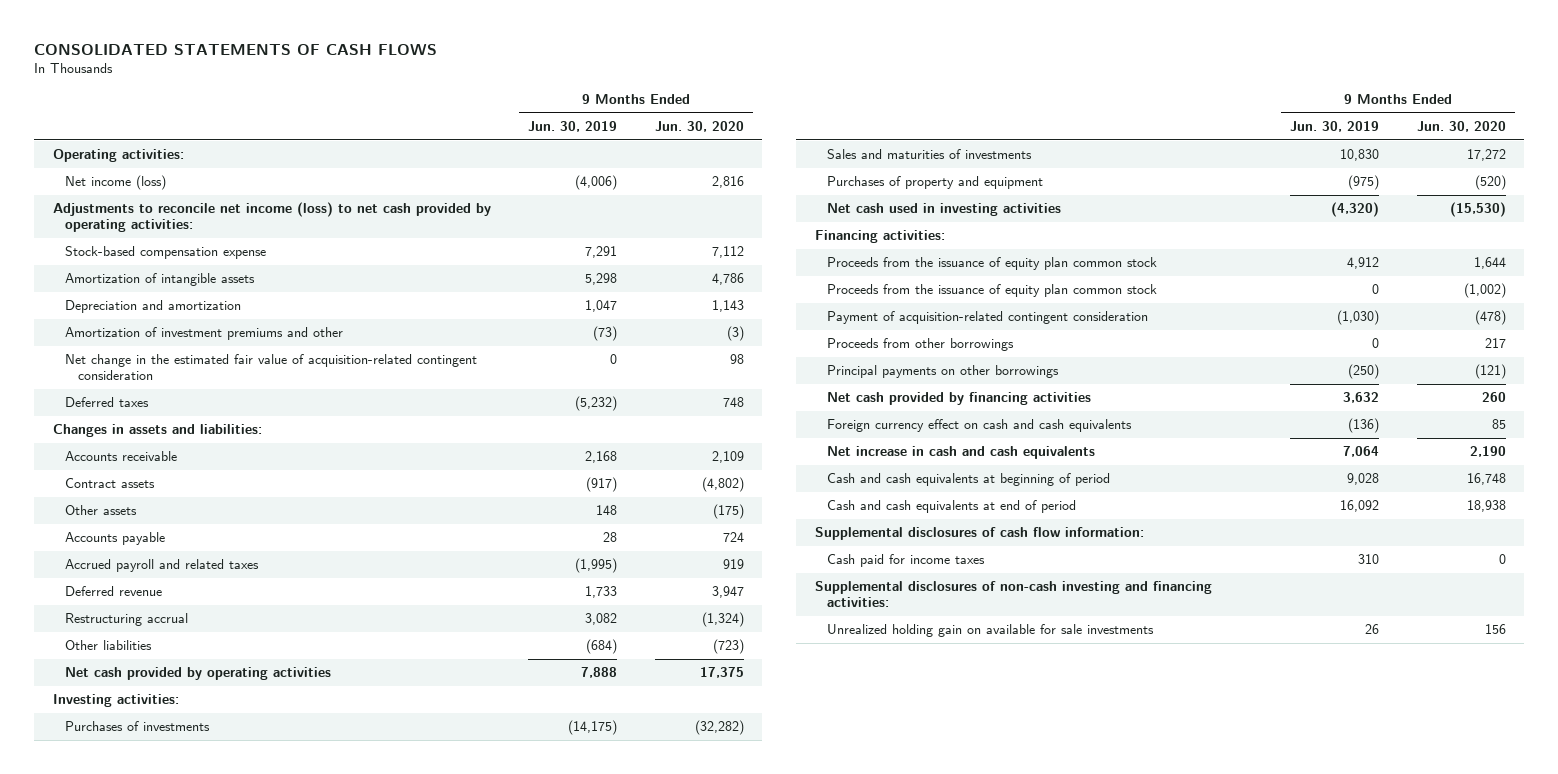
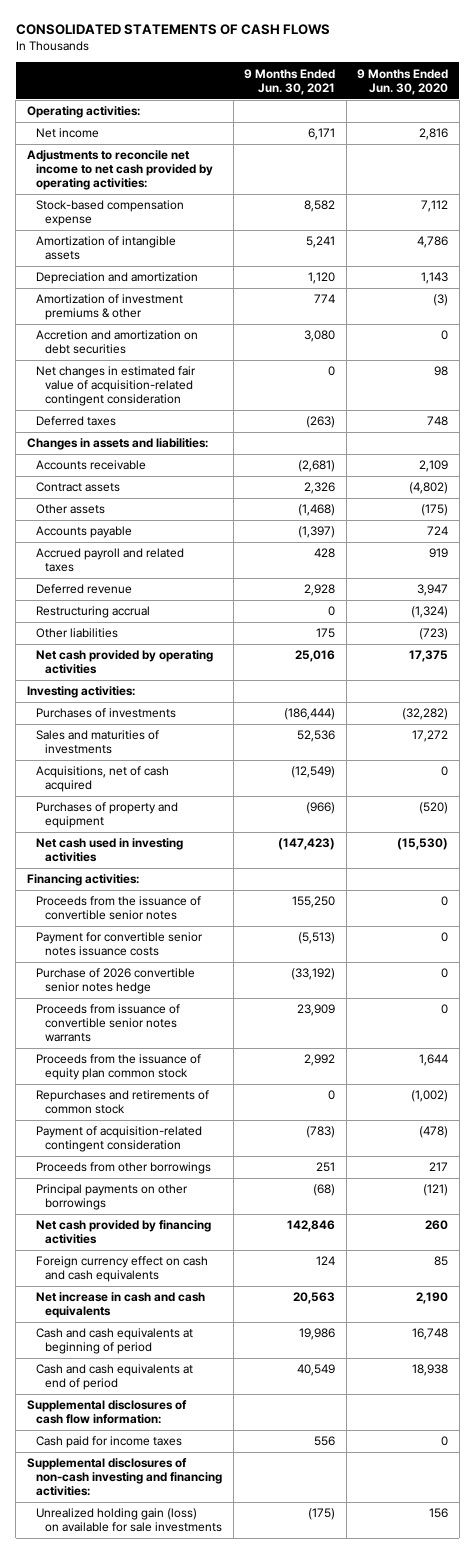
[528,120,618,132] Jun. 30, 2019 -> none
none -> [244,68,336,95] 9 Months Ended Jun. 30, 2021
[65,175,167,191] Net income (loss) -> [35,128,99,139] Net income
[52,202,491,233] Adjustments to reconcile net income (loss) to net cash provided by operating activities: -> [26,150,213,191] Adjustments to reconcile net income to net cash provided by operating activities:
[65,327,344,341] Amortization of investment premiums and other -> [35,294,183,321] Amortization of investment premiums & other
none -> [35,330,198,355] Accretion and amortization on debt securities
[65,354,478,381] Net change in the estimated fair value of acquisition-related contingent consideration -> [35,366,196,407] Net changes in estimated fair value of acquisition-related contingent consideration
none -> [35,766,169,793] Acquisitions, net of cash acquired
none -> [35,896,201,921] Proceeds from the issuance of convertible senior notes
none -> [35,932,203,957] Payment for convertible senior notes issuance costs
none -> [35,968,195,995] Purchase of 2026 convertible senior notes hedge
none -> [35,1004,180,1043] Proceeds from issuance of convertible senior notes warrants
[827,284,1158,298] Proceeds from the issuance of equity plan common stock -> [35,1090,209,1115] Repurchases and retirements of common stock
[827,624,1155,638] Unrealized holding gain on available for sale investments -> [35,1508,222,1533] Unrealized holding gain (loss) on available for sale investments

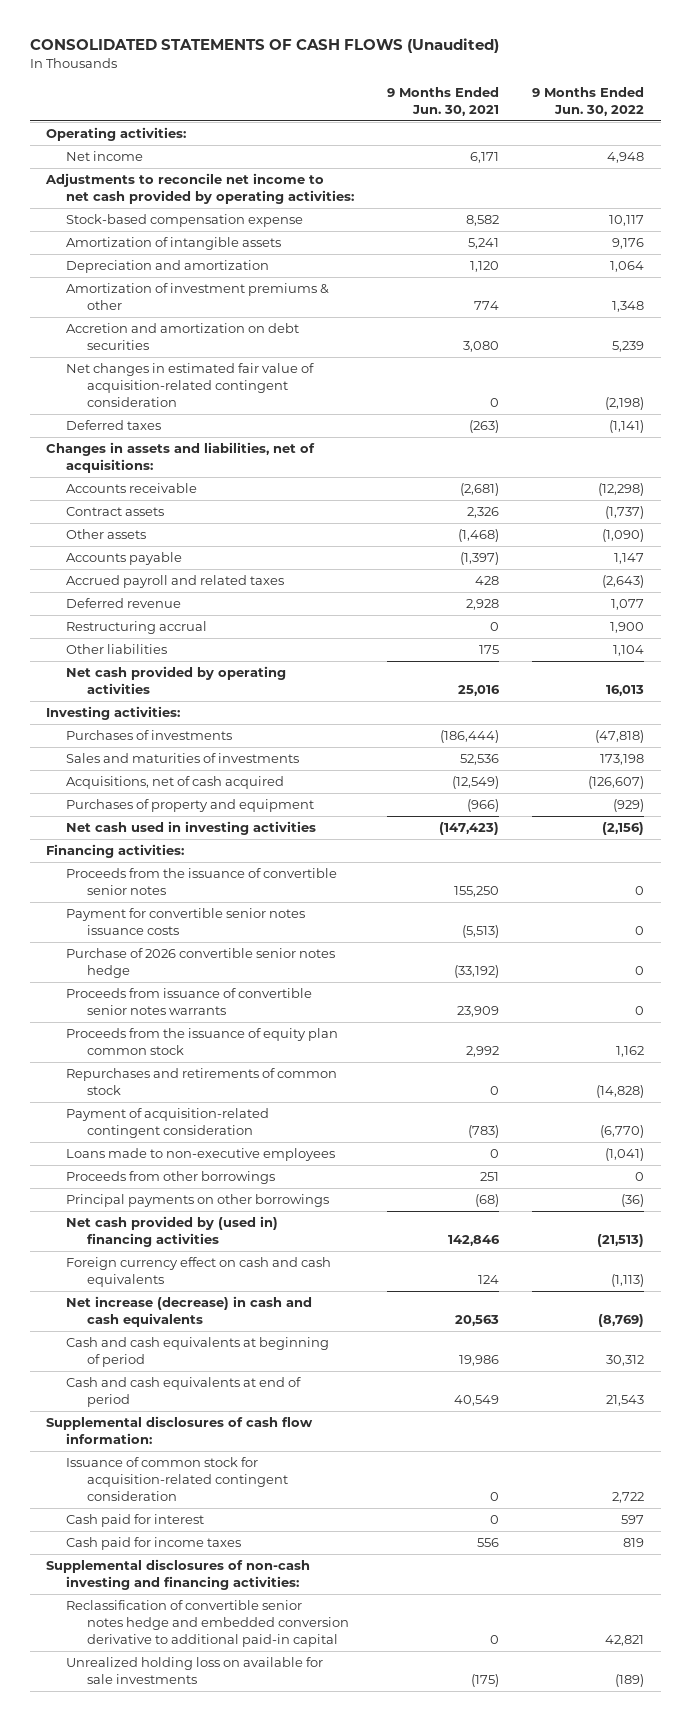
[15,24,330,36] CONSOLIDATED STATEMENTS OF CASH FLOWS -> [29,38,499,54] CONSOLIDATED STATEMENTS OF CASH FLOWS (Unaudited)
[357,68,449,95] 9 Months Ended Jun. 30, 2020 -> none
none -> [532,87,645,117] 9 Months Ended Jun. 30, 2022
[26,438,208,451] Changes in assets and liabilities: -> [46,442,316,473] Changes in assets and liabilities, net of acquisitions:
none -> [66,1148,336,1162] Loans made to non-executive employees
[35,1220,211,1245] Net cash provided by financing activities -> [66,1216,279,1247] Net cash provided by (used in) financing activities
[35,1292,205,1319] Net increase in cash and cash equivalents -> [66,1296,313,1327] Net increase (decrease) in cash and cash equivalents
none -> [66,1457,288,1501] Issuance of common stock for acquisition-related contingent consideration
none -> [66,1514,205,1528] Cash paid for interest
none -> [66,1600,349,1647] Reclassification of convertible senior notes hedge and embedded conversion derivative to additional paid-in capital
[35,1508,222,1533] Unrealized holding gain (loss) on available for sale investments -> [66,1657,324,1684] Unrealized holding loss on available for sale investments

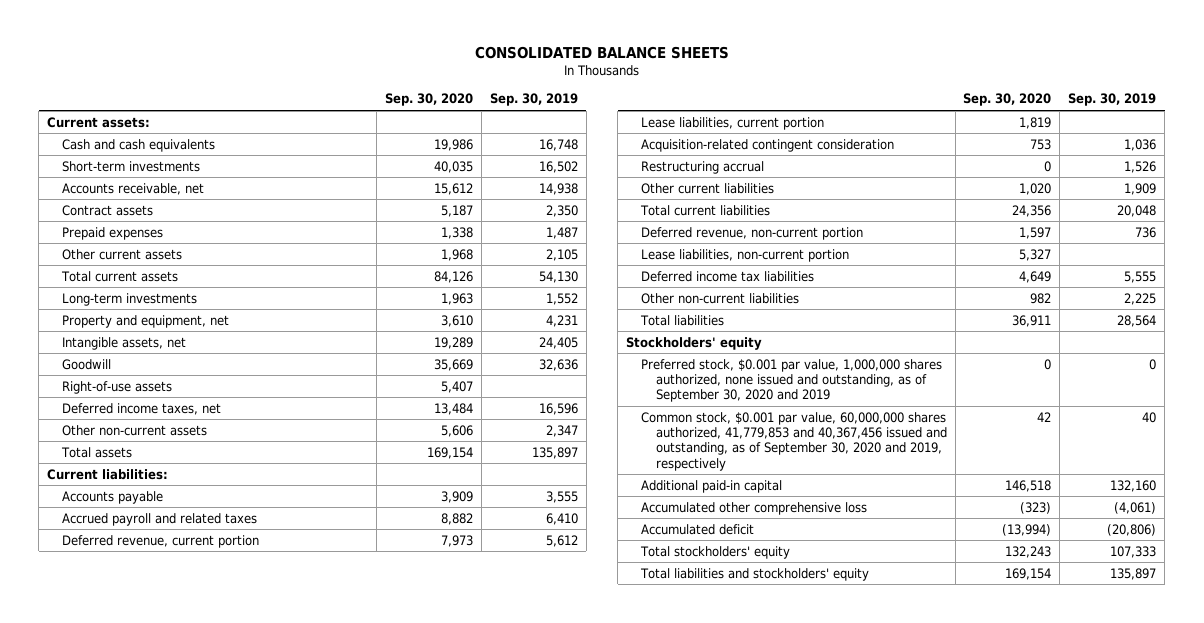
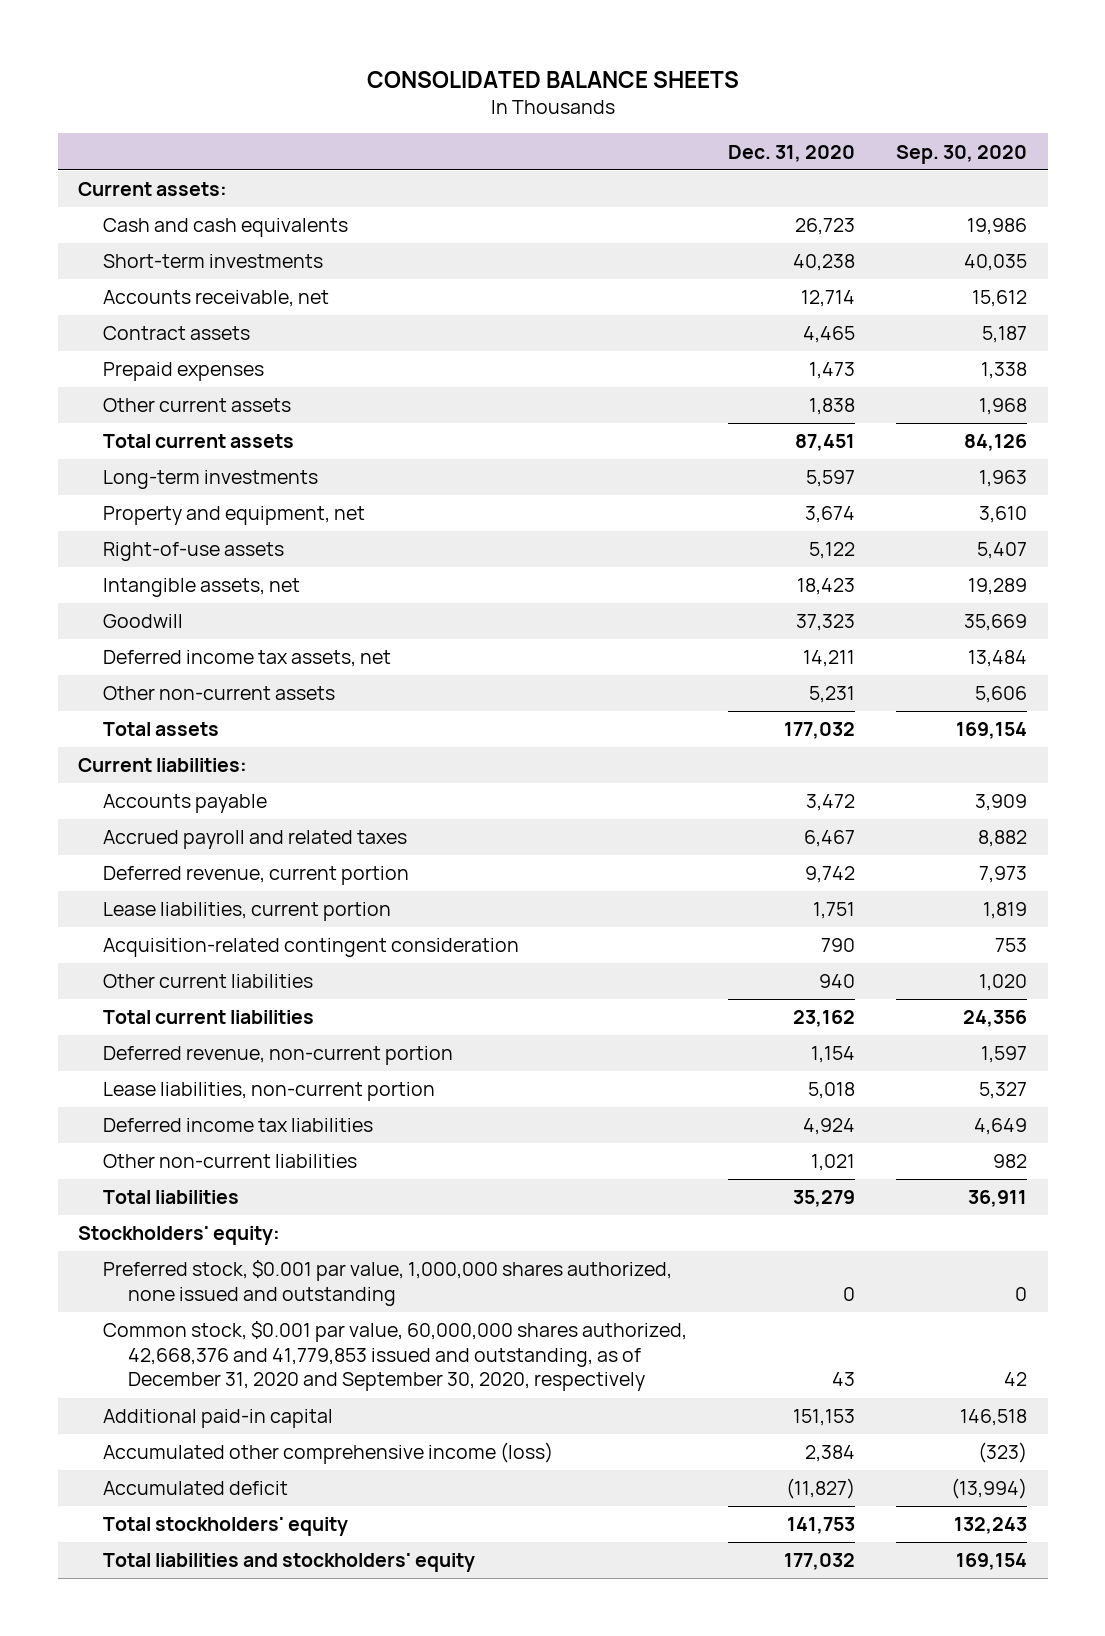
[489,93,578,107] Sep. 30, 2019 -> none
none -> [728,144,856,162] Dec. 31, 2020
[62,380,173,394] Right-of-use assets -> [102,542,284,562] Right-of-use assets
[62,402,222,415] Deferred income taxes, net -> [102,650,391,668] Deferred income tax assets, net
[640,160,764,174] Restructuring accrual -> none
[626,336,763,350] Stockholders' equity -> [78,1226,281,1246] Stockholders' equity:
[640,358,942,403] Preferred stock, $0.001 par value, 1,000,000 shares authorized, none issued and outstanding, as of September 30, 2020 and 2019 -> [102,1260,672,1306] Preferred stock, $0.001 par value, 1,000,000 shares authorized, none issued and outstanding
[640,411,947,471] Common stock, $0.001 par value, 60,000,000 shares authorized, 41,779,853 and 40,367,456 issued and outstanding, as of September 30, 2020 and 2019, respectively -> [102,1321,687,1392] Common stock, $0.001 par value, 60,000,000 shares authorized, 42,668,376 and 41,779,853 issued and outstanding, as of December 31, 2020 and September 30, 2020, respectively
[640,501,867,515] Accumulated other comprehensive loss -> [102,1442,553,1465] Accumulated other comprehensive income (loss)

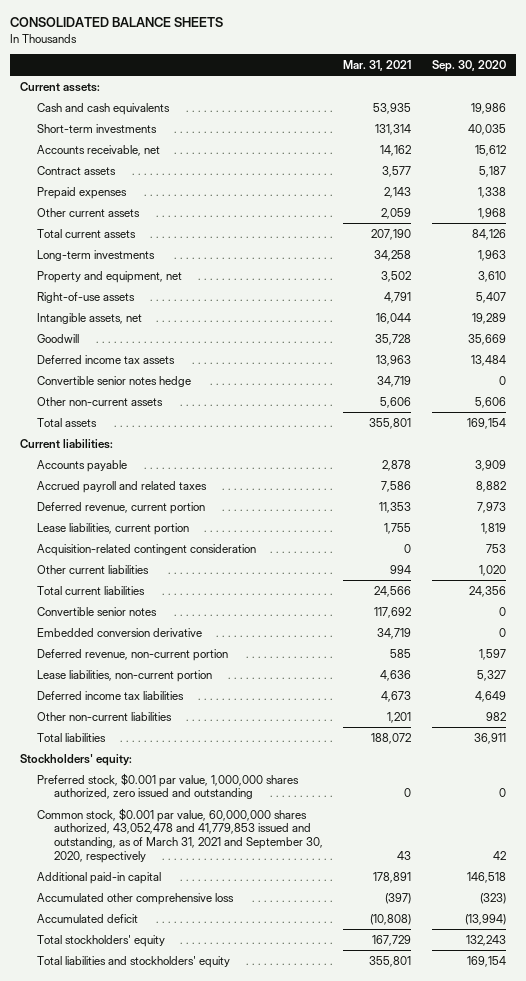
[728,144,856,162] Dec. 31, 2020 -> none
none -> [343,59,412,71] Mar. 31, 2021
[102,650,391,668] Deferred income tax assets, net -> [36,354,175,364] Deferred income tax assets
none -> [36,375,191,387] Convertible senior notes hedge
none -> [36,606,157,616] Convertible senior notes
none -> [36,627,202,637] Embedded conversion derivative
[102,1260,672,1306] Preferred stock, $0.001 par value, 1,000,000 shares authorized, none issued and outstanding -> [36,772,299,800] Preferred stock, $0.001 par value, 1,000,000 shares authorized, zero issued and outstanding
[102,1321,687,1392] Common stock, $0.001 par value, 60,000,000 shares authorized, 42,668,376 and 41,779,853 issued and outstanding, as of December 31, 2020 and September 30, 2020, respectively -> [36,807,323,863] Common stock, $0.001 par value, 60,000,000 shares authorized, 43,052,478 and 41,779,853 issued and outstanding, as of March 31, 2021 and September 30, 2020, respectively
[102,1442,553,1465] Accumulated other comprehensive income (loss) -> [36,892,234,905] Accumulated other comprehensive loss

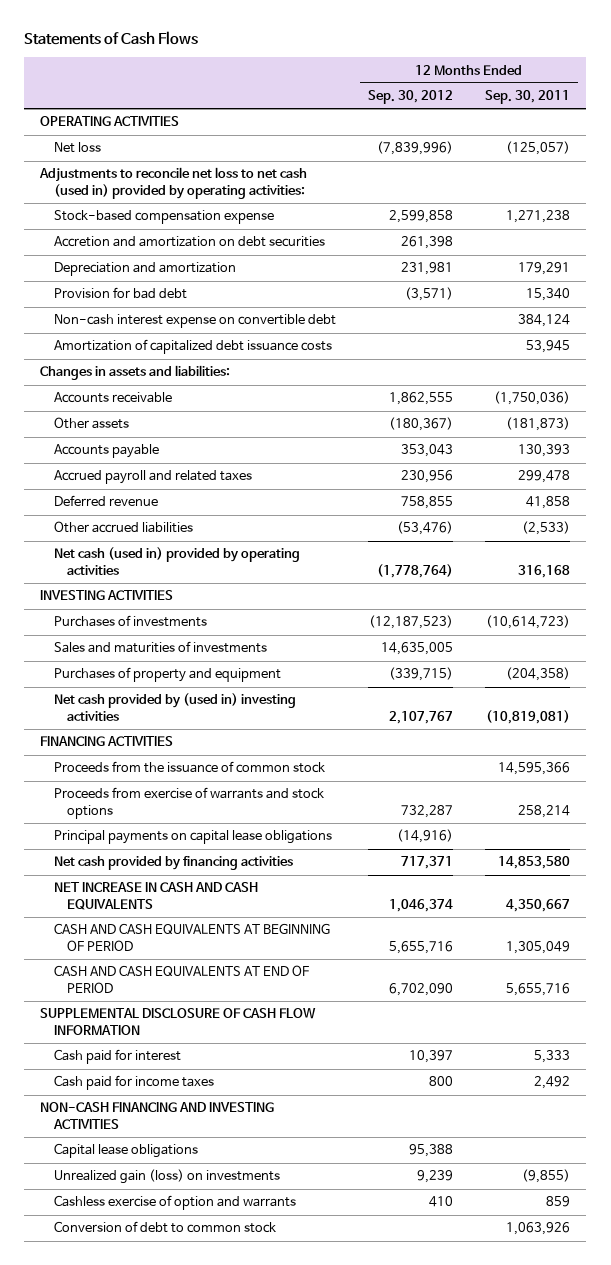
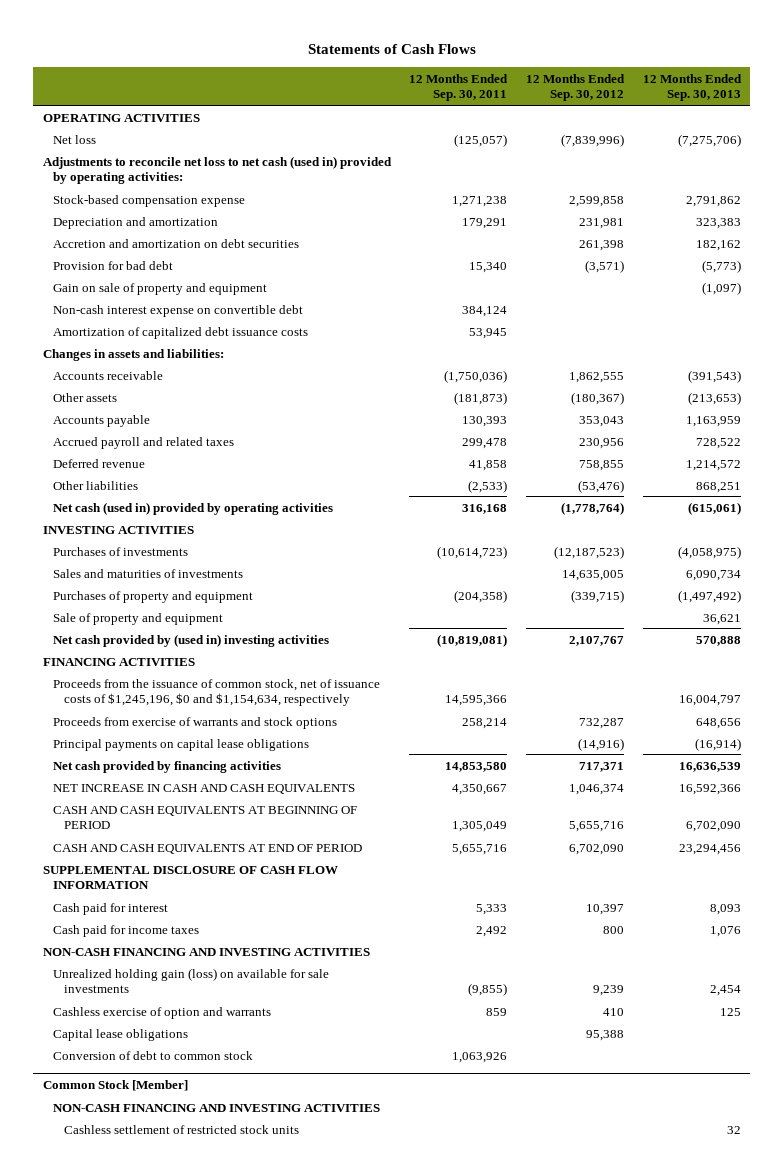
none -> [642,73,742,102] 12 Months Ended Sep. 30, 2013
[53,236,325,248] Accretion and amortization on debt securities -> [53,238,300,248] Accretion and amortization on debt securities
none -> [53,282,268,295] Gain on sale of property and equipment
[53,521,193,534] Other accrued liabilities -> [53,480,139,490] Other liabilities
none -> [53,612,224,625] Sale of property and equipment
[53,761,325,774] Proceeds from the issuance of common stock -> [53,678,381,707] Proceeds from the issuance of common stock, net of issuance costs of $1,245,196, $0 and $1,154,634, respectively
[53,1169,280,1185] Unrealized gain (loss) on investments -> [53,967,330,994] Unrealized holding gain (loss) on available for sale investments
[53,1143,198,1159] Capital lease obligations -> [53,1028,189,1041] Capital lease obligations
none -> [42,1080,188,1092] Common Stock [Member]
none -> [53,1103,381,1112] NON-CASH FINANCING AND INVESTING ACTIVITIES
none -> [64,1124,300,1134] Cashless settlement of restricted stock units

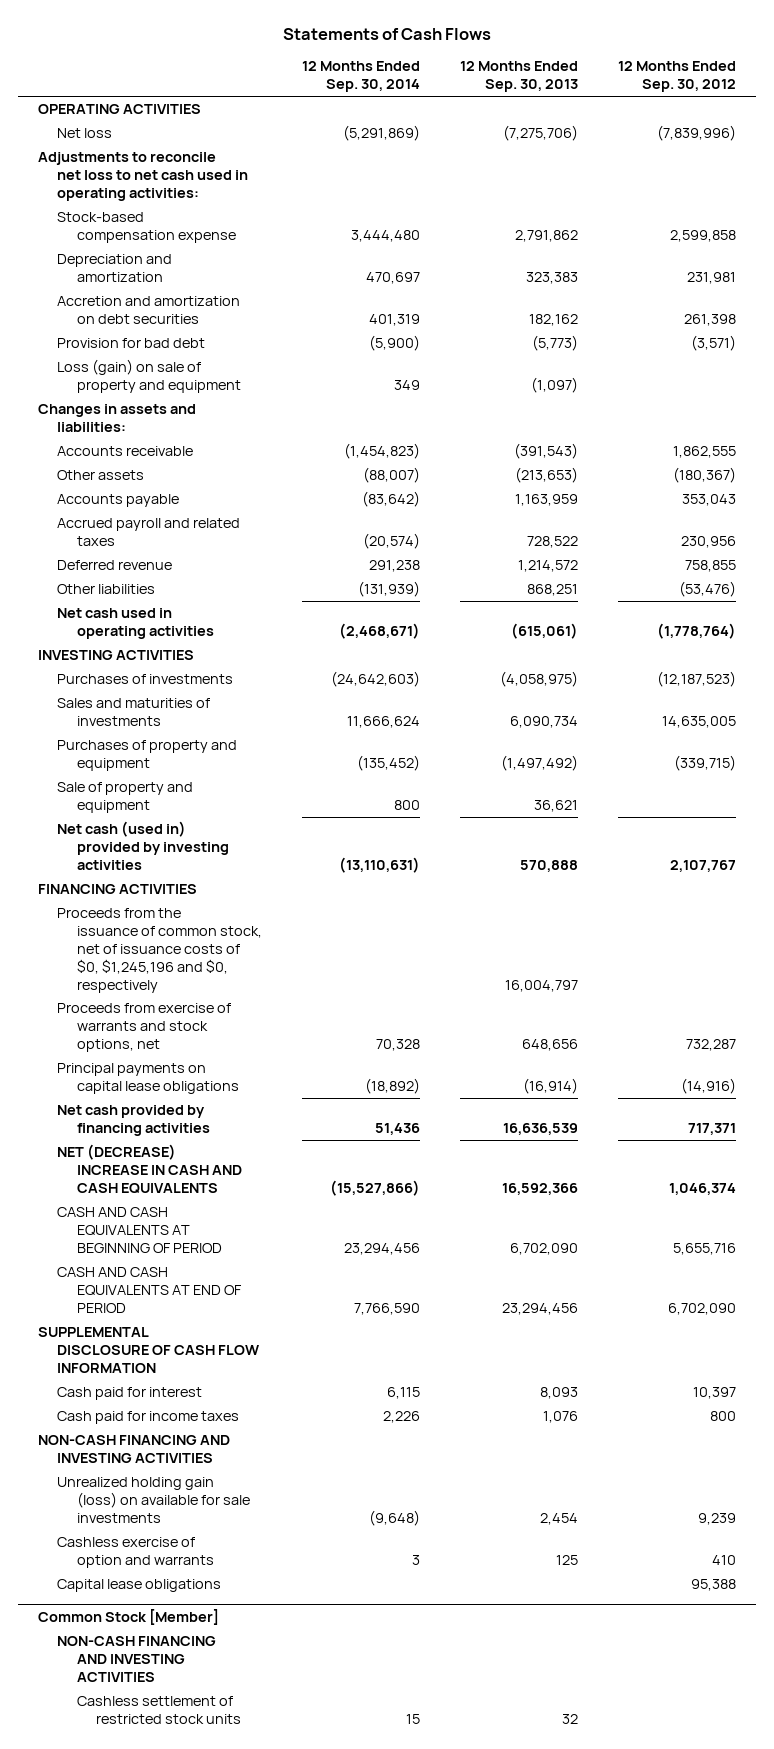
[409,73,509,102] 12 Months Ended Sep. 30, 2011 -> none
none -> [301,61,420,93] 12 Months Ended Sep. 30, 2014
[42,155,392,185] Adjustments to reconcile net loss to net cash (used in) provided by operating activities: -> [37,152,249,201] Adjustments to reconcile net loss to net cash used in operating activities:
[53,304,304,317] Non-cash interest expense on convertible debt -> none
[53,326,309,339] Amortization of capitalized debt issuance costs -> none
[53,282,268,295] Gain on sale of property and equipment -> [57,359,241,394] Loss (gain) on sale of property and equipment
[53,501,334,515] Net cash (used in) provided by operating activities -> [57,608,214,640] Net cash used in operating activities
[53,633,330,647] Net cash provided by (used in) investing activities -> [57,821,229,870] Net cash (used in) provided by investing activities
[53,678,381,707] Proceeds from the issuance of common stock, net of issuance costs of $1,245,196, $0 and $1,154,634, respectively -> [57,908,262,993] Proceeds from the issuance of common stock, net of issuance costs of $0, $1,245,196 and $0, respectively
[53,716,338,729] Proceeds from exercise of warrants and stock options -> [57,1003,232,1052] Proceeds from exercise of warrants and stock options, net
[53,783,356,794] NET INCREASE IN CASH AND CASH EQUIVALENTS -> [57,1144,242,1194] NET (DECREASE) INCREASE IN CASH AND CASH EQUIVALENTS
[53,1050,254,1060] Conversion of debt to common stock -> none

